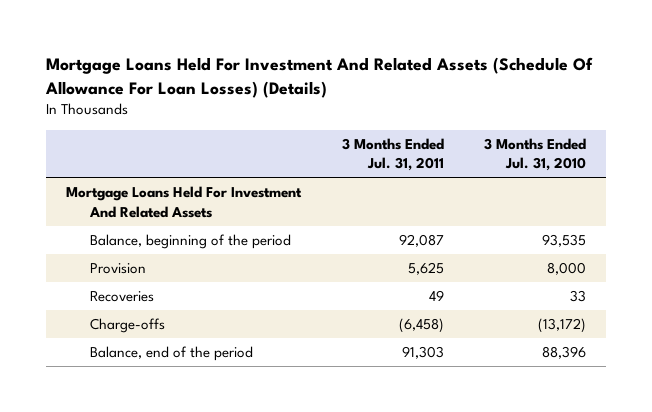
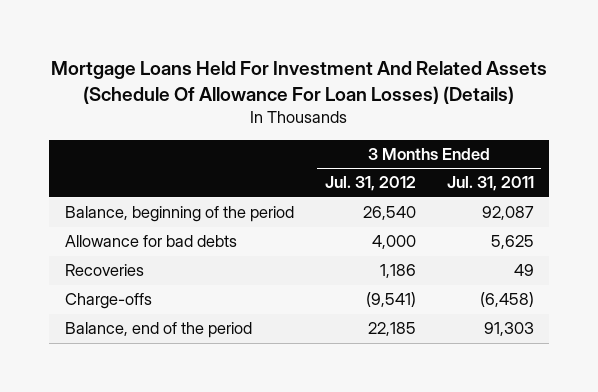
[483,137,586,172] 3 Months Ended Jul. 31, 2010 -> none
none -> [324,176,416,192] Jul. 31, 2012
[66,186,303,218] Mortgage Loans Held For Investment And Related Assets -> none
[90,263,147,275] Provision -> [64,235,237,248] Allowance for bad debts

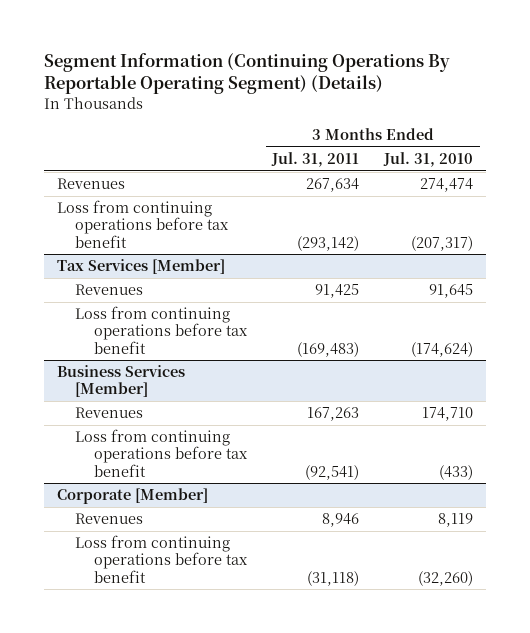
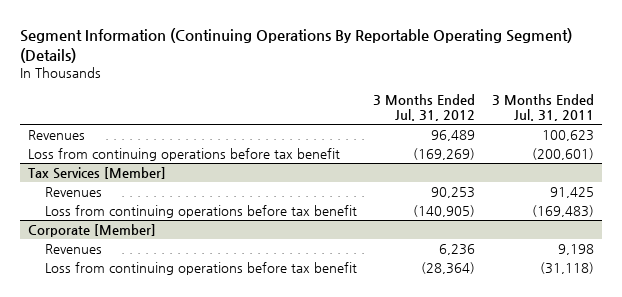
[383,151,474,167] Jul. 31, 2010 -> none
none -> [373,93,476,121] 3 Months Ended Jul. 31, 2012
[306,178,360,193] 267,634 -> [541,130,594,142] 100,623
[297,235,360,251] (293,142) -> [531,148,594,161] (200,601)
[56,365,185,398] Business Services [Member] -> none
[75,407,144,419] Revenues -> none
[75,429,249,477] Loss from continuing operations before tax benefit -> none
[322,513,360,528] 8,946 -> [557,244,594,256] 9,198

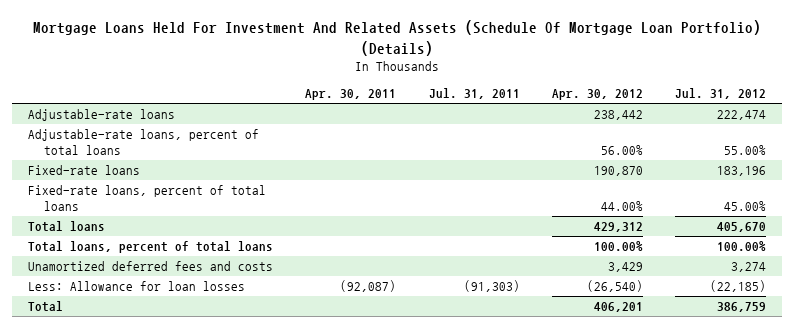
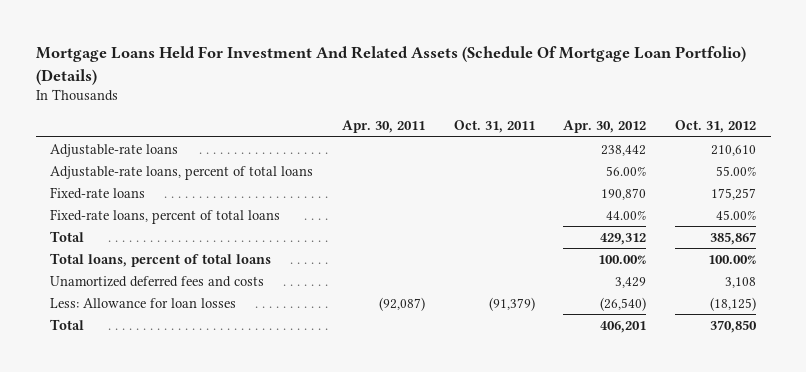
[428,88,520,100] Jul. 31, 2011 -> none
[675,88,767,100] Jul. 31, 2012 -> none
none -> [453,120,535,134] Oct. 31, 2011
none -> [675,120,757,134] Oct. 31, 2012
[28,221,106,233] Total loans -> [50,230,85,242] Total

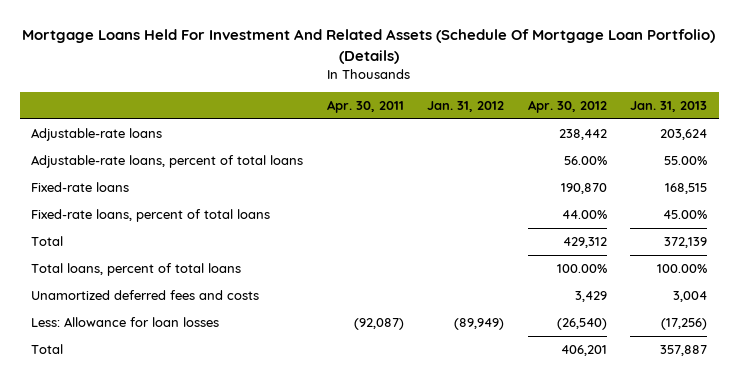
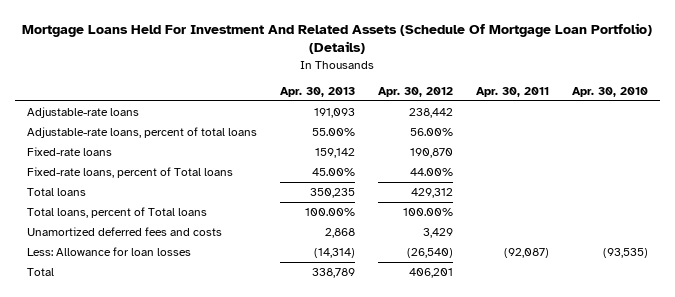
[427,101,505,113] Jan. 31, 2012 -> none
[630,101,708,113] Jan. 31, 2013 -> none
none -> [279,86,355,97] Apr. 30, 2013
none -> [572,86,649,97] Apr. 30, 2010
[31,209,271,223] Fixed-rate loans, percent of total loans -> [26,167,233,179] Fixed-rate loans, percent of Total loans
[31,236,64,247] Total -> [26,188,86,197] Total loans
[31,263,242,277] Total loans, percent of total loans -> [26,207,207,219] Total loans, percent of Total loans

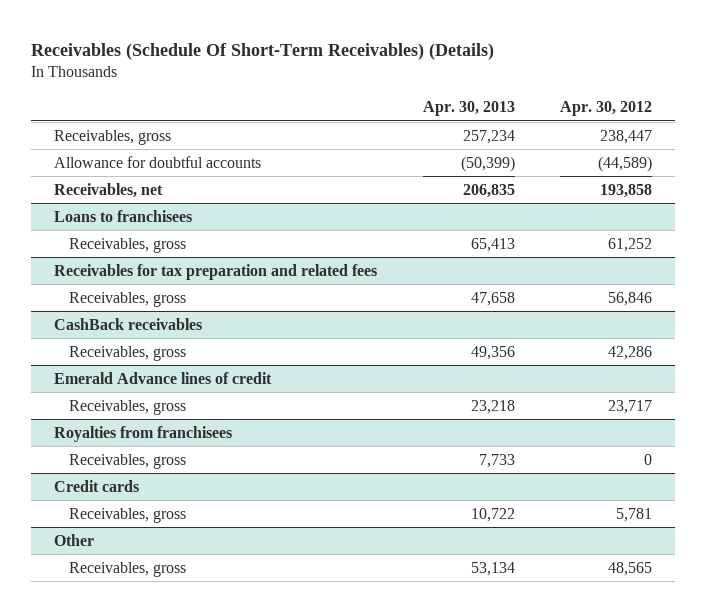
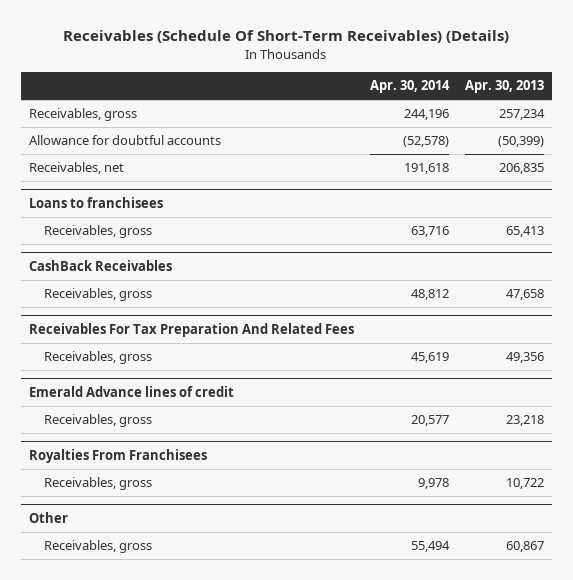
[559,101,652,117] Apr. 30, 2012 -> none
none -> [369,80,450,94] Apr. 30, 2014
[54,263,378,280] Receivables for tax preparation and related fees -> none
none -> [28,259,172,271] CashBack Receivables
[54,317,203,330] CashBack receivables -> none
none -> [28,322,354,337] Receivables For Tax Preparation And Related Fees
[68,453,186,469] Receivables, gross -> none
[54,479,140,492] Credit cards -> none
[54,425,233,442] Royalties from franchisees -> [28,448,207,463] Royalties From Franchisees
[470,561,515,576] 53,134 -> [505,541,544,553] 60,867

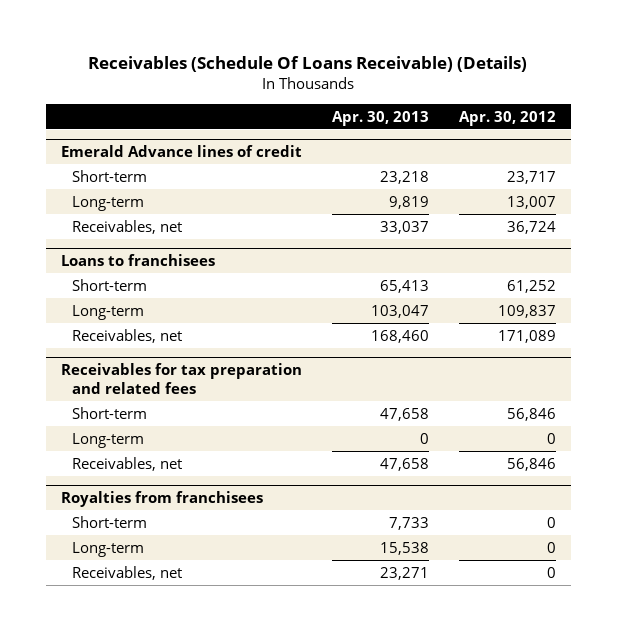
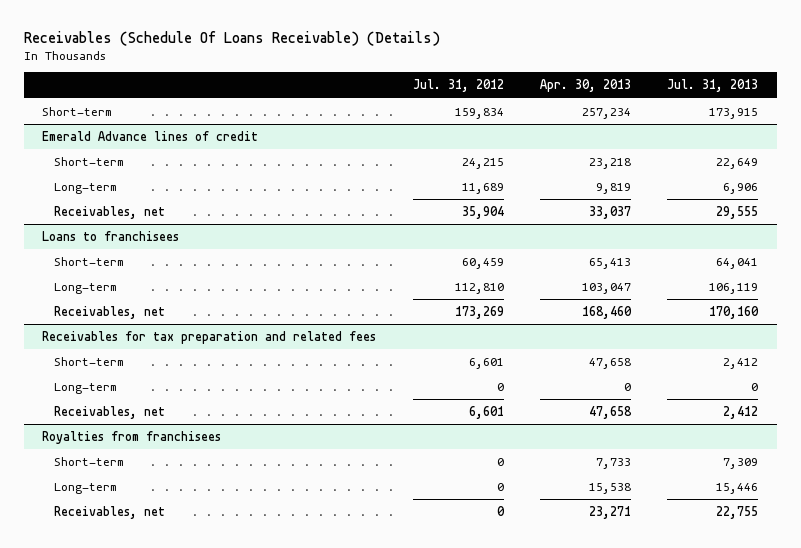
[458,110,556,126] Apr. 30, 2012 -> none
none -> [412,79,504,93] Jul. 31, 2012
none -> [667,79,759,93] Jul. 31, 2013
none -> [42,106,113,116] Short-term

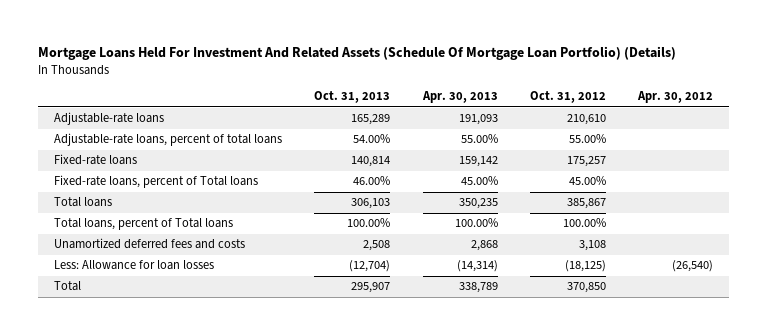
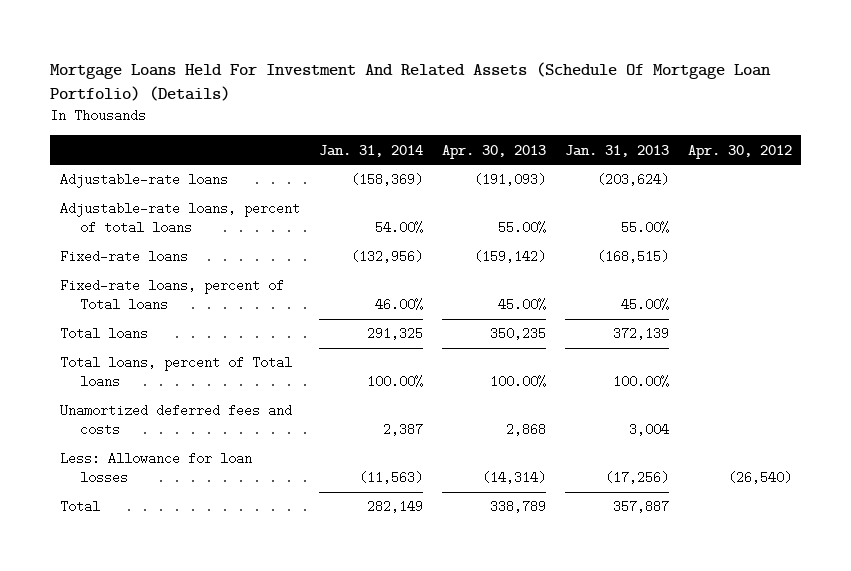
[314,91,391,104] Oct. 31, 2013 -> none
[529,91,606,104] Oct. 31, 2012 -> none
none -> [318,144,423,157] Jan. 31, 2014
none -> [564,144,669,157] Jan. 31, 2013
[458,114,498,126] 191,093 -> [473,173,546,187] (191,093)
[458,156,498,168] 159,142 -> [473,250,546,264] (159,142)

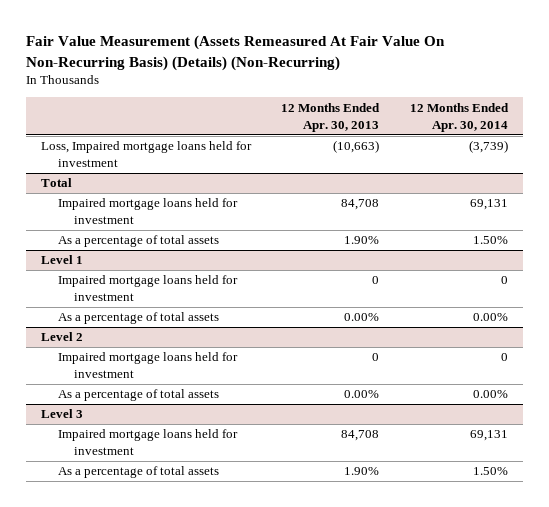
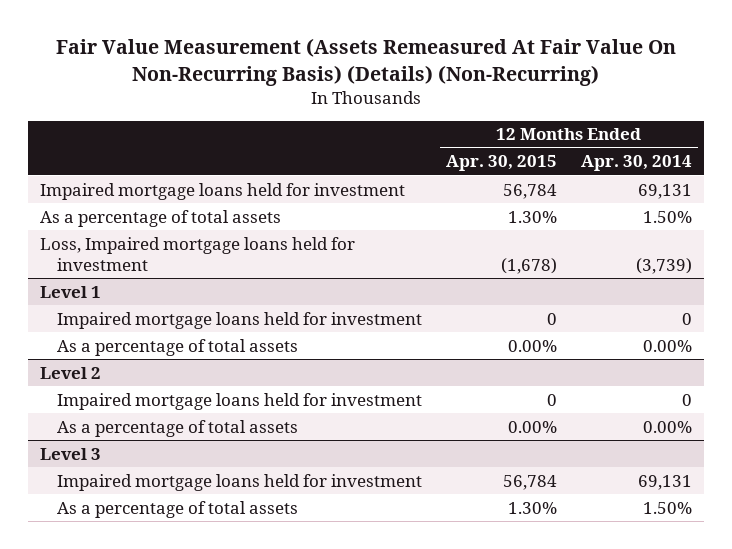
[281,102,381,132] 12 Months Ended Apr. 30, 2013 -> none
none -> [445,155,557,172] Apr. 30, 2015
[41,178,73,188] Total -> none
[41,141,253,168] Loss, Impaired mortgage loans held for investment -> [40,236,356,271] Loss, Impaired mortgage loans held for investment

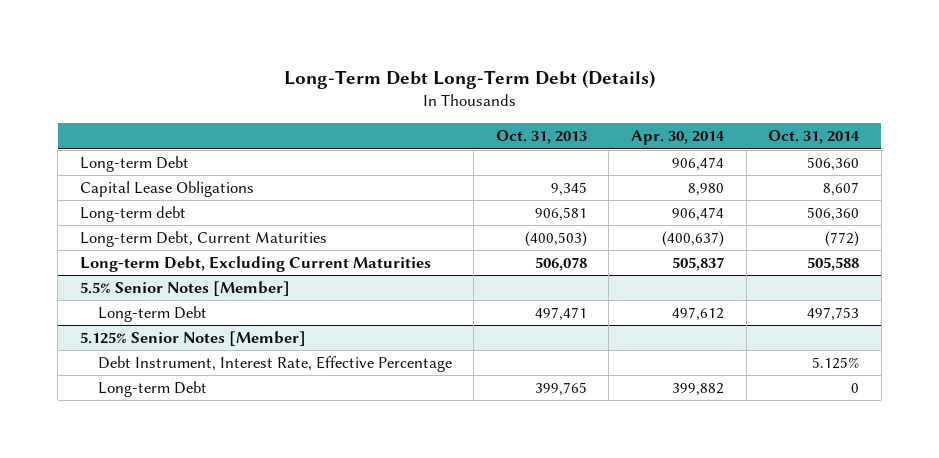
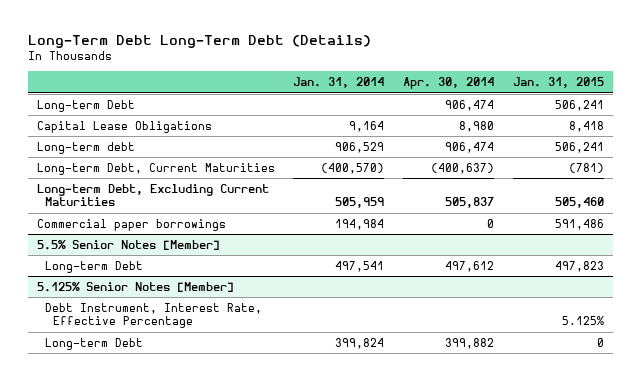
[495,130,587,145] Oct. 31, 2013 -> none
[768,130,861,145] Oct. 31, 2014 -> none
none -> [293,77,385,89] Jan. 31, 2014
none -> [512,77,604,89] Jan. 31, 2015
none -> [36,218,226,231] Commercial paper borrowings

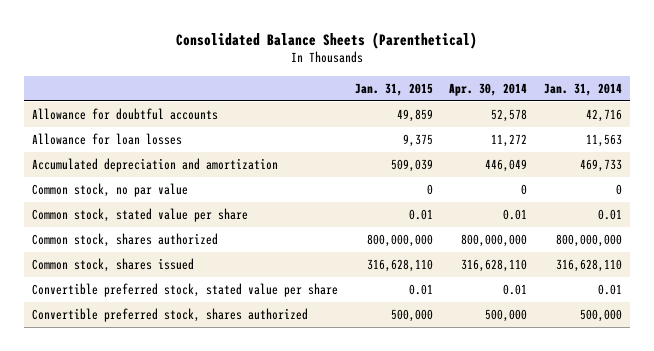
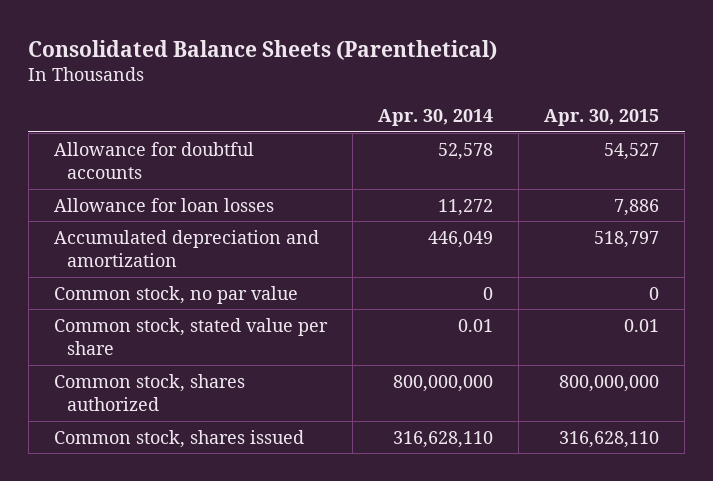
[354,82,433,96] Jan. 31, 2015 -> none
[543,82,622,96] Jan. 31, 2014 -> none
none -> [544,108,660,126] Apr. 30, 2015
[32,283,339,298] Convertible preferred stock, stated value per share -> none
[32,308,309,323] Convertible preferred stock, shares authorized -> none

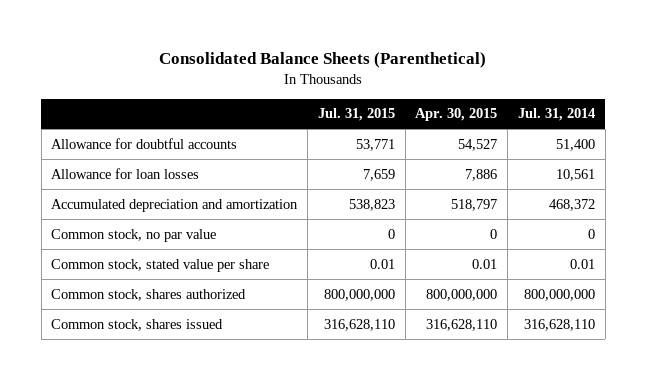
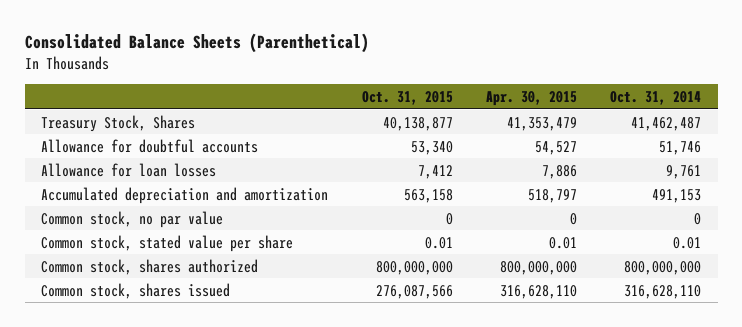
[317,108,395,122] Jul. 31, 2015 -> none
[517,108,595,122] Jul. 31, 2014 -> none
none -> [361,90,453,105] Oct. 31, 2015
none -> [610,90,702,105] Oct. 31, 2014
none -> [41,114,196,132] Treasury Stock, Shares

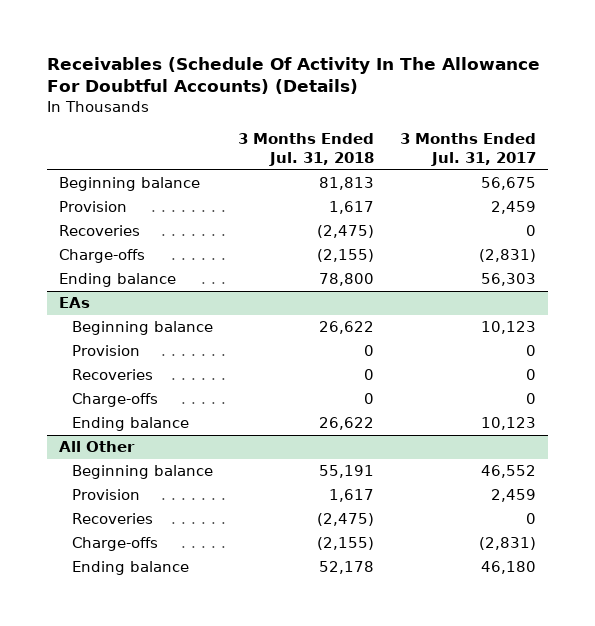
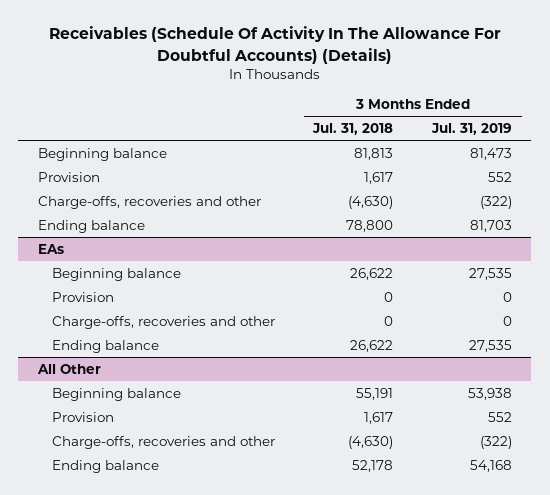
[399,133,536,166] 3 Months Ended Jul. 31, 2017 -> none
none -> [431,123,513,136] Jul. 31, 2019
[59,225,141,237] Recoveries -> none
[59,249,146,264] Charge-offs -> [37,195,261,209] Charge-offs, recoveries and other
[317,249,375,263] (2,155) -> [348,195,394,209] (4,630)
[72,369,154,381] Recoveries -> none
[72,393,159,408] Charge-offs -> [51,315,275,329] Charge-offs, recoveries and other
[72,513,154,525] Recoveries -> none
[72,537,159,552] Charge-offs -> [51,435,275,449] Charge-offs, recoveries and other
[317,537,375,551] (2,155) -> [348,435,394,449] (4,630)

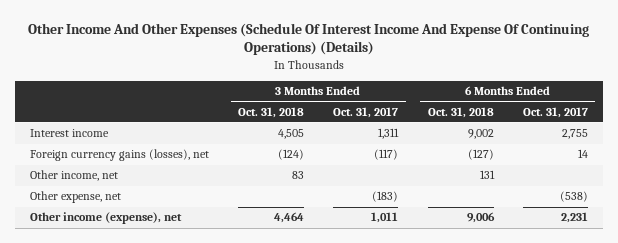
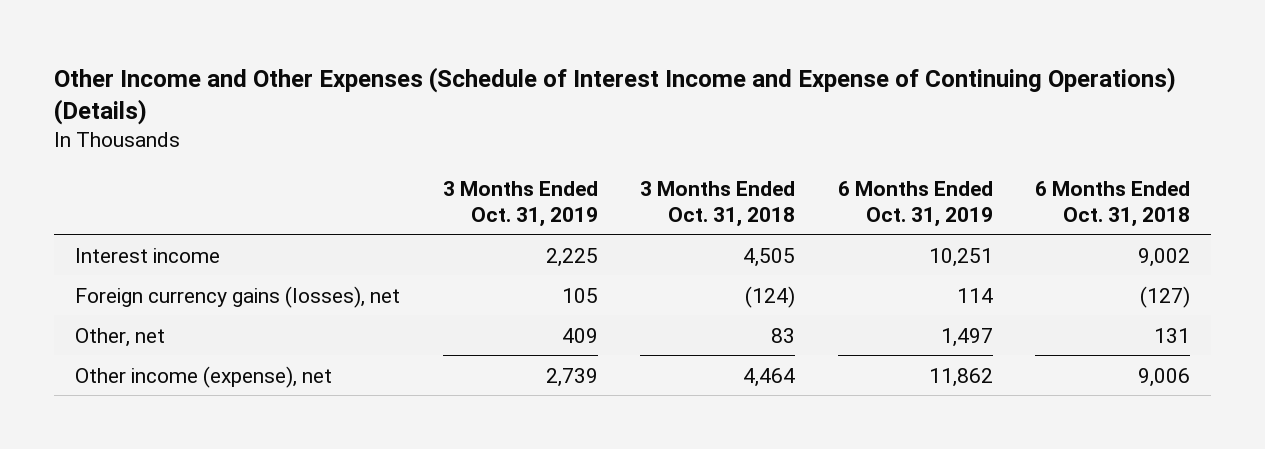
[27,22,589,56] Other Income And Other Expenses (Schedule Of Interest Income And Expense Of Continuing Operations) (Details) -> [54,66,1177,126] Other Income and Other Expenses (Schedule of Interest Income and Expense of Continuing Operations) (Details)
[333,106,399,118] Oct. 31, 2017 -> none
[522,106,588,118] Oct. 31, 2017 -> none
none -> [442,180,598,227] 3 Months Ended Oct. 31, 2019
none -> [837,180,993,227] 6 Months Ended Oct. 31, 2019
[29,191,121,204] Other expense, net -> none
[29,170,118,182] Other income, net -> [75,327,166,347] Other, net

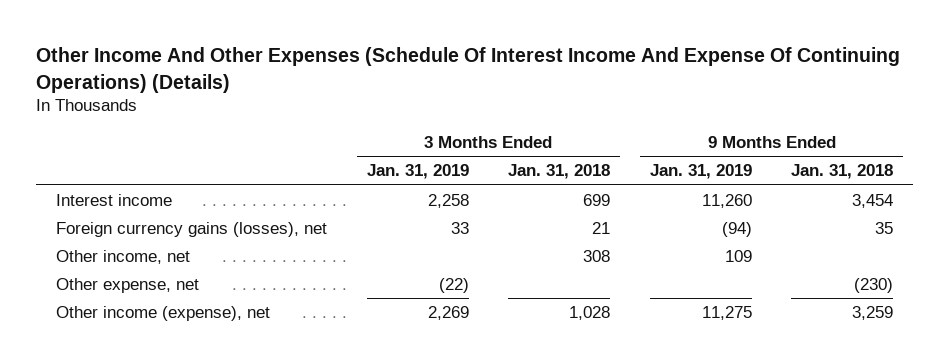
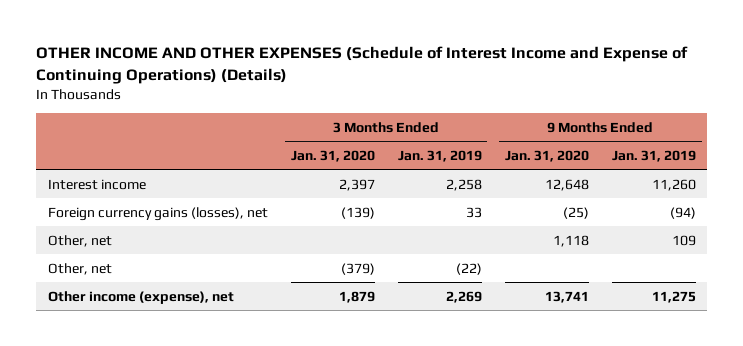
[36,47,901,93] Other Income And Other Expenses (Schedule Of Interest Income And Expense Of Continuing Operations) (Details) -> [35,45,688,84] OTHER INCOME AND OTHER EXPENSES (Schedule of Interest Income and Expense of Continuing Operations) (Details)
[508,164,611,180] Jan. 31, 2018 -> none
[791,164,894,180] Jan. 31, 2018 -> none
none -> [290,149,375,162] Jan. 31, 2020
none -> [504,149,589,162] Jan. 31, 2020
[56,249,191,264] Other income, net -> [47,234,112,247] Other, net
[56,277,200,293] Other expense, net -> [47,262,112,275] Other, net

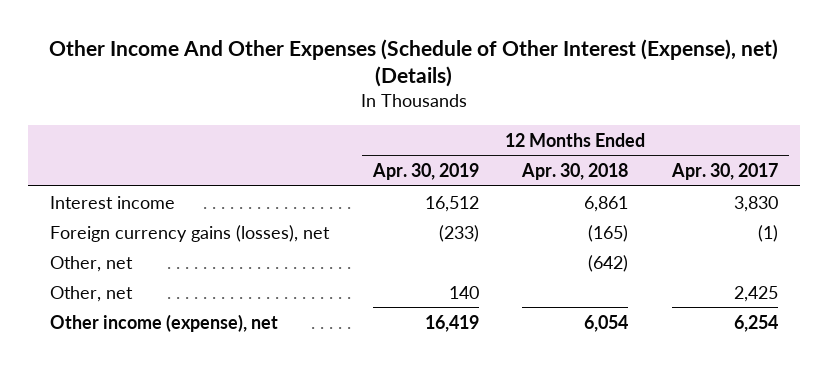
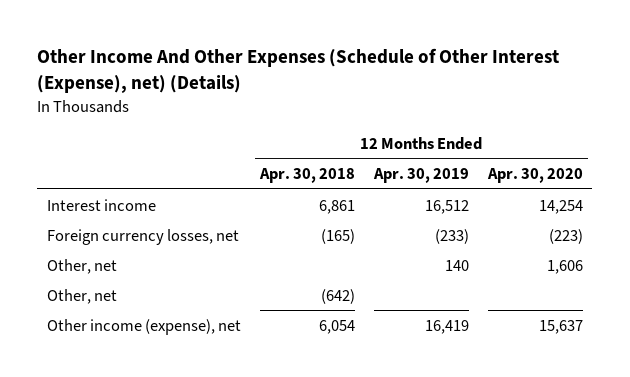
[671,163,779,181] Apr. 30, 2017 -> none
none -> [486,168,583,184] Apr. 30, 2020
[49,224,330,242] Foreign currency gains (losses), net -> [46,228,239,245] Foreign currency losses, net
[49,255,133,272] Other, net -> [46,288,117,304] Other, net

